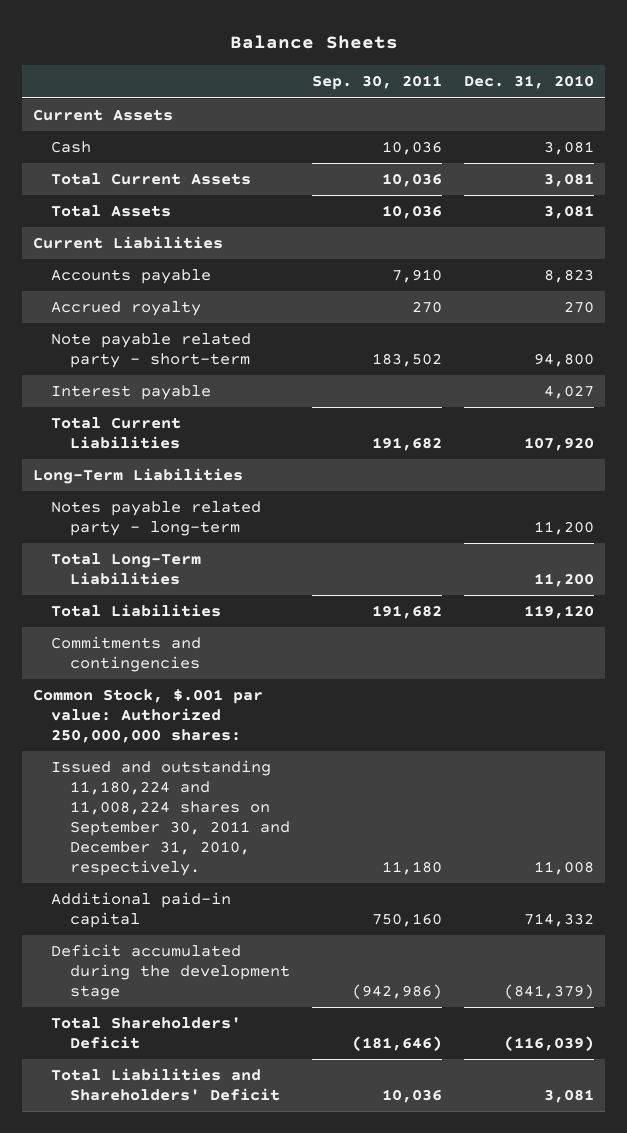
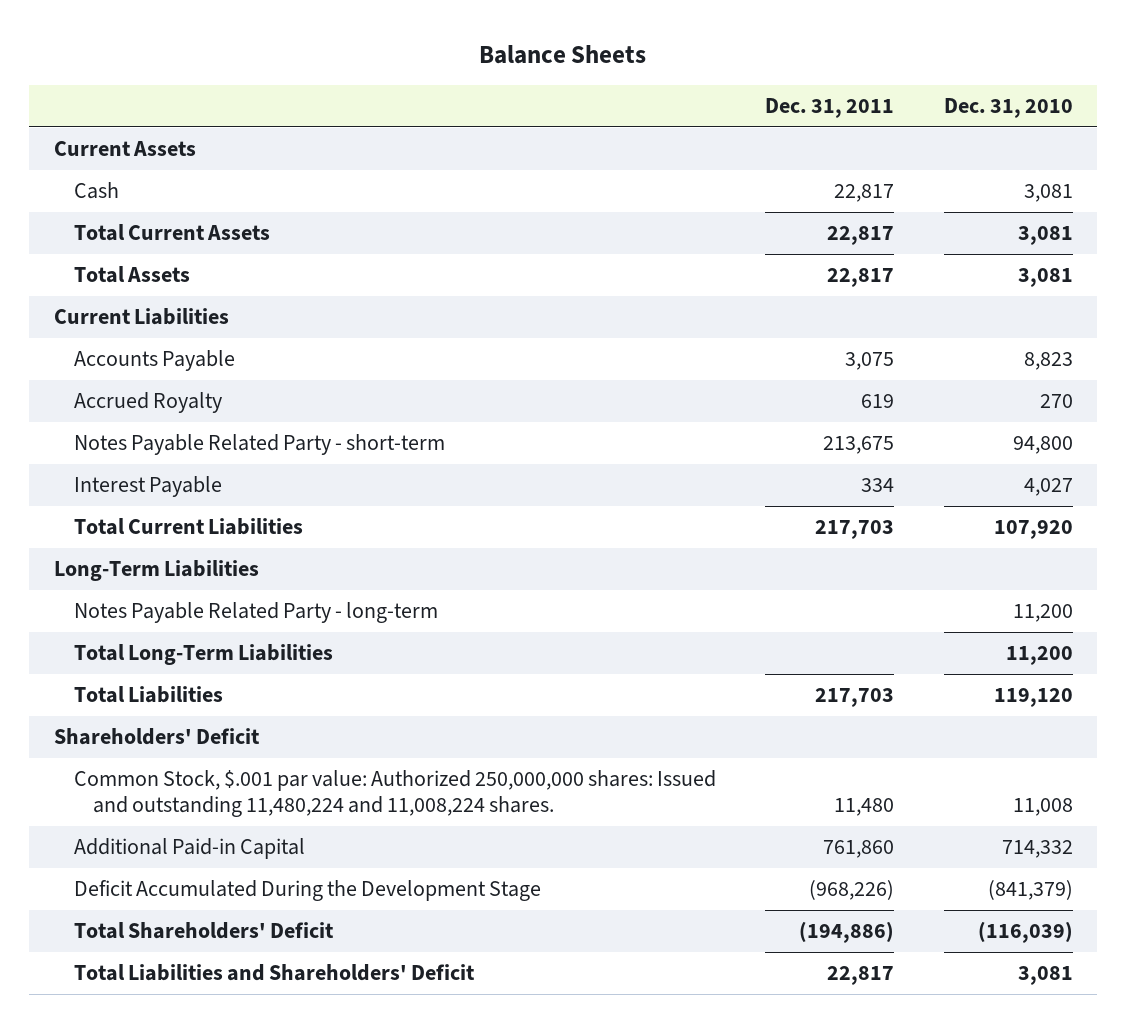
[311,75,442,91] Sep. 30, 2011 -> none
none -> [765,97,895,118] Dec. 31, 2011
[51,269,212,285] Accounts payable -> [73,349,235,371] Accounts Payable
[51,301,202,317] Accrued royalty -> [73,391,222,413] Accrued Royalty
[51,333,252,369] Note payable related party - short-term -> [73,433,445,455] Notes Payable Related Party - short-term
[51,385,212,401] Interest payable -> [73,475,222,497] Interest Payable
[51,501,262,537] Notes payable related party - long-term -> [73,601,438,623] Notes Payable Related Party - long-term
[51,636,202,673] Commitments and contingencies -> none
[33,689,264,743] Common Stock, $.001 par value: Authorized 250,000,000 shares: -> none
none -> [54,727,261,745] Shareholders' Deficit
[51,760,290,876] Issued and outstanding 11,180,224 and 11,008,224 shares on September 30, 2011 and December 31, 2010, respectively. -> [73,769,716,818] Common Stock, $.001 par value: Authorized 250,000,000 shares: Issued and outstanding 11,480,224 and 11,008,224 shares.
[51,892,232,929] Additional paid-in capital -> [73,837,305,859] Additional Paid-in Capital
[51,944,290,1000] Deficit accumulated during the development stage -> [73,879,541,901] Deficit Accumulated During the Development Stage

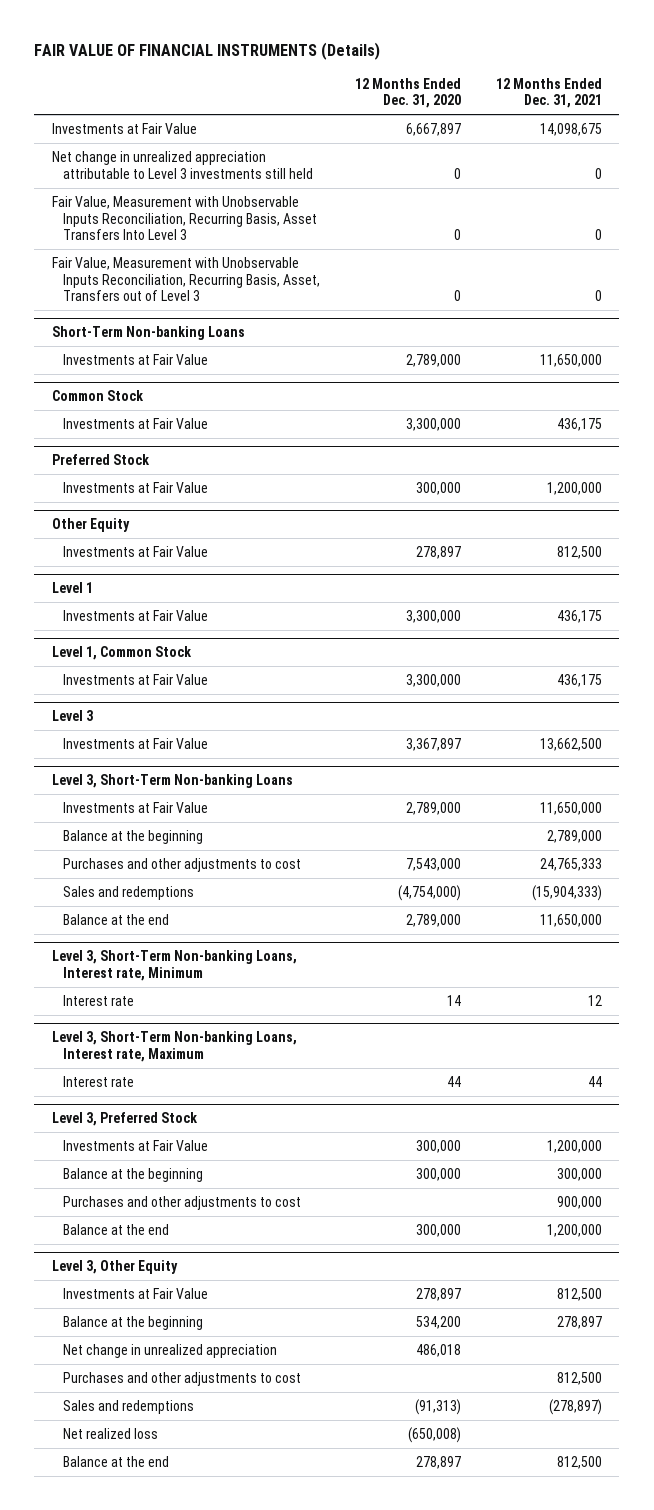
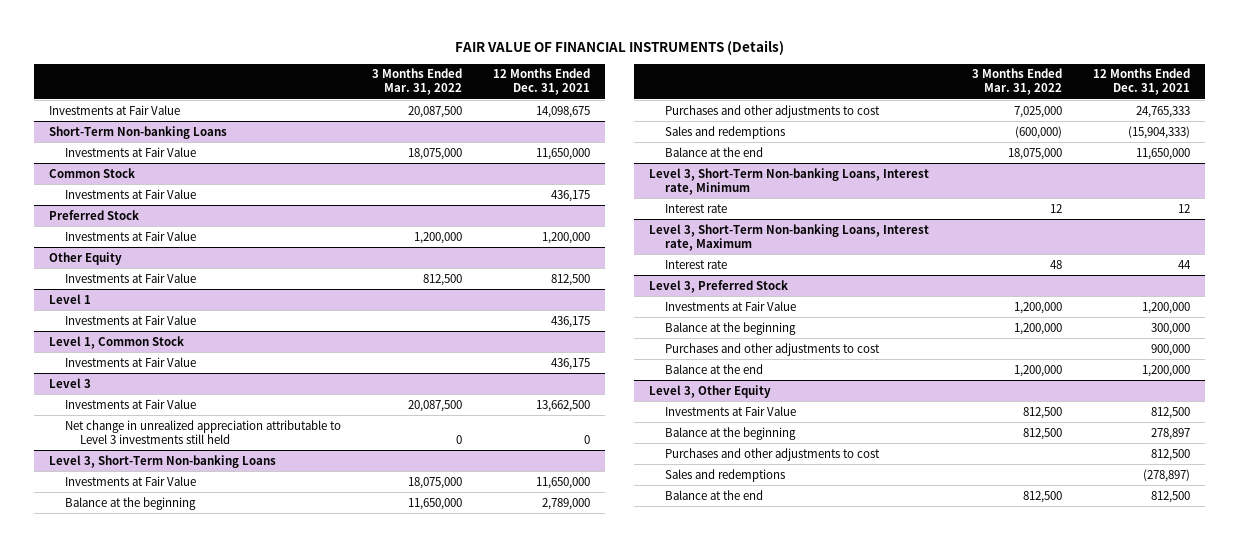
[354,77,461,109] 12 Months Ended Dec. 31, 2020 -> none
none -> [371,68,462,96] 3 Months Ended Mar. 31, 2022
[51,150,313,179] Net change in unrealized appreciation attributable to Level 3 investments still held -> none
[51,195,317,241] Fair Value, Measurement with Unobservable Inputs Reconciliation, Recurring Basis, Asset Transfers Into Level 3 -> none
[51,256,320,302] Fair Value, Measurement with Unobservable Inputs Reconciliation, Recurring Basis, Asset, Transfers out of Level 3 -> none
none -> [64,419,341,444] Net change in unrealized appreciation attributable to Level 3 investments still held
[62,1343,277,1358] Net change in unrealized appreciation -> none
[62,1427,158,1439] Net realized loss -> none

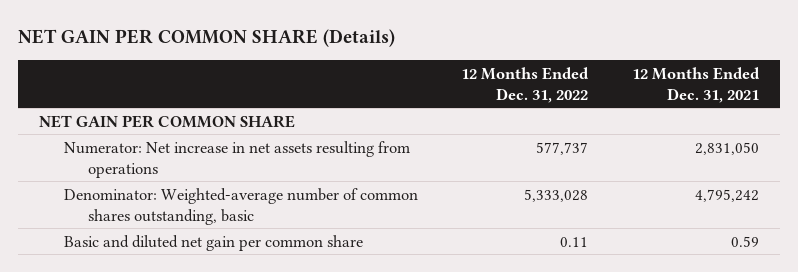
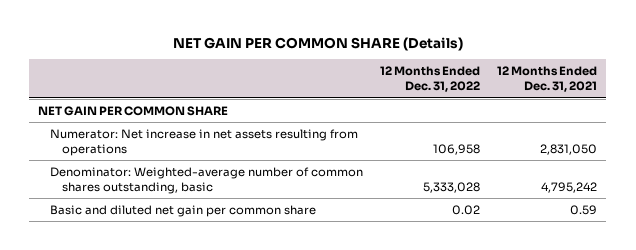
[536,141,589,155] 577,737 -> [433,144,481,156] 106,958
[560,236,589,247] 0.11 -> [452,204,481,215] 0.02

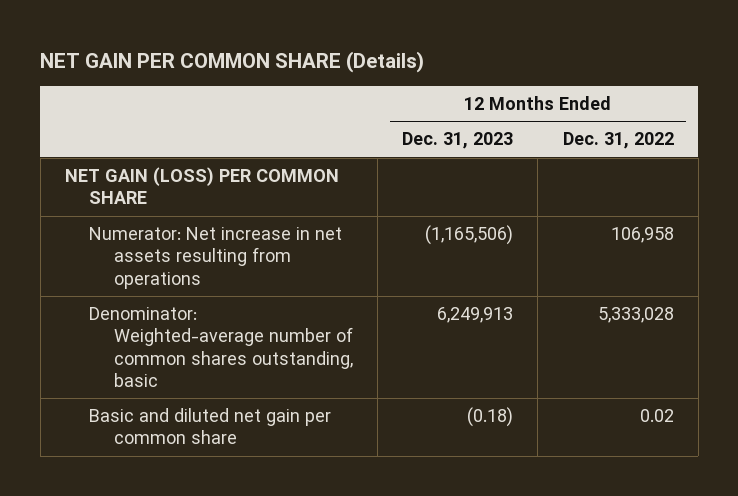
[497,66,598,93] 12 Months Ended Dec. 31, 2021 -> none
none -> [402,132,514,150] Dec. 31, 2023
[38,105,229,116] NET GAIN PER COMMON SHARE -> [64,167,339,205] NET GAIN (LOSS) PER COMMON SHARE

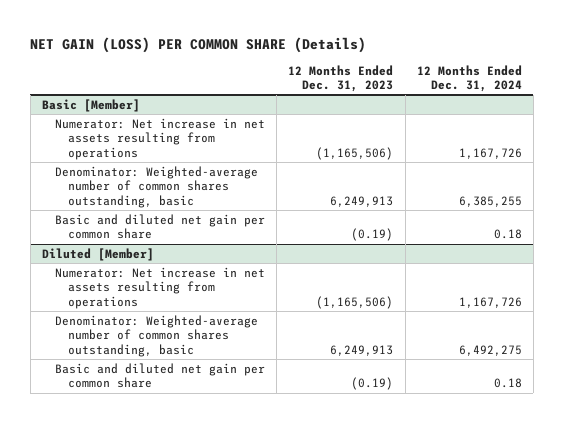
[40,50,425,73] NET GAIN PER COMMON SHARE (Details) -> [30,36,367,53] NET GAIN (LOSS) PER COMMON SHARE (Details)
[562,132,674,150] Dec. 31, 2022 -> none
none -> [416,64,522,93] 12 Months Ended Dec. 31, 2024
[64,167,339,205] NET GAIN (LOSS) PER COMMON SHARE -> none
none -> [41,98,140,112] Basic [Member]
[467,407,514,428] (0.18) -> [351,228,394,242] (0.19)
none -> [41,247,154,261] Diluted [Member]
none -> [55,266,266,309] Numerator: Net increase in net assets resulting from operations
none -> [55,314,259,357] Denominator: Weighted-average number of common shares outstanding, basic
none -> [55,362,266,389] Basic and diluted net gain per common share

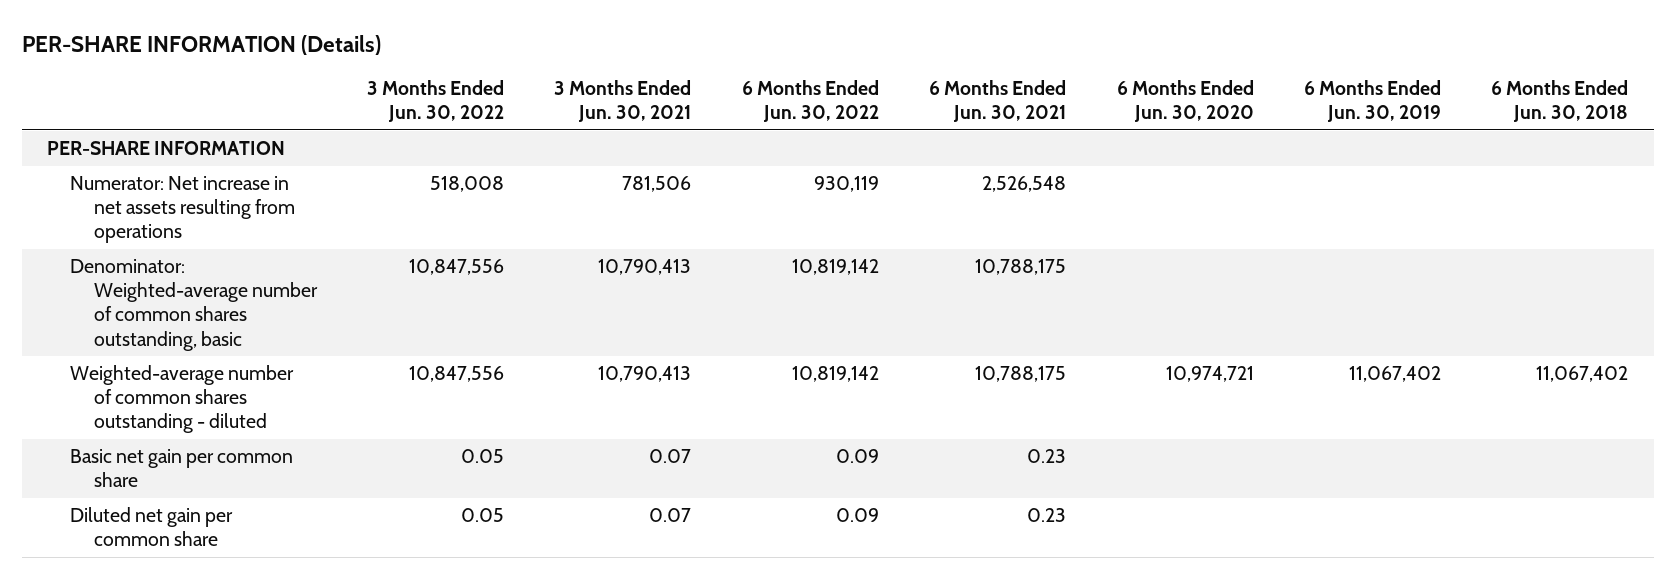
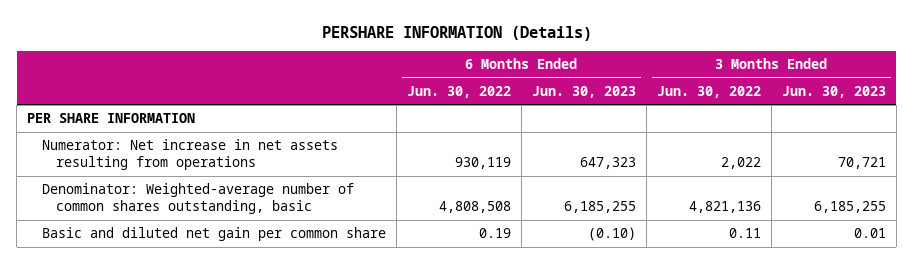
[21,34,381,55] PER-SHARE INFORMATION (Details) -> [321,25,592,41] PERSHARE INFORMATION (Details)
[554,80,692,123] 3 Months Ended Jun. 30, 2021 -> none
[929,80,1067,123] 6 Months Ended Jun. 30, 2021 -> none
[1116,80,1254,123] 6 Months Ended Jun. 30, 2020 -> none
[1303,80,1441,123] 6 Months Ended Jun. 30, 2019 -> none
[1491,80,1629,123] 6 Months Ended Jun. 30, 2018 -> none
none -> [531,85,636,98] Jun. 30, 2023
none -> [781,85,886,98] Jun. 30, 2023
[70,365,295,434] Weighted-average number of common shares outstanding - diluted -> none
[70,507,234,547] Diluted net gain per common share -> none
[46,141,285,156] PER-SHARE INFORMATION -> [27,113,196,124] PER SHARE INFORMATION
[429,176,504,193] 518,008 -> [720,157,761,170] 2,022
[408,259,504,276] 10,847,556 -> [688,201,761,214] 4,821,136
[791,259,879,276] 10,819,142 -> [438,201,511,214] 4,808,508
[70,449,294,488] Basic net gain per common share -> [41,227,386,242] Basic and diluted net gain per common share
[460,449,504,464] 0.05 -> [728,228,761,239] 0.11
[835,449,879,464] 0.09 -> [478,228,511,239] 0.19

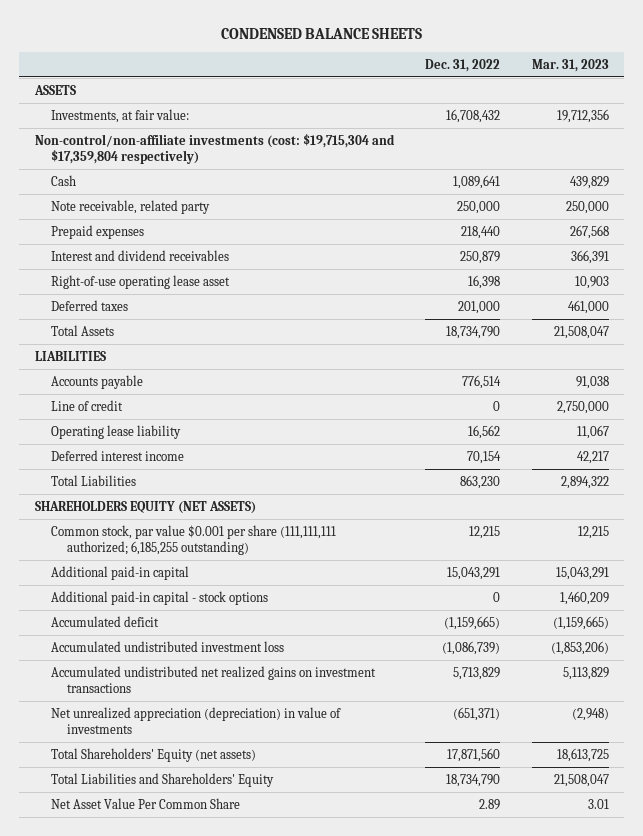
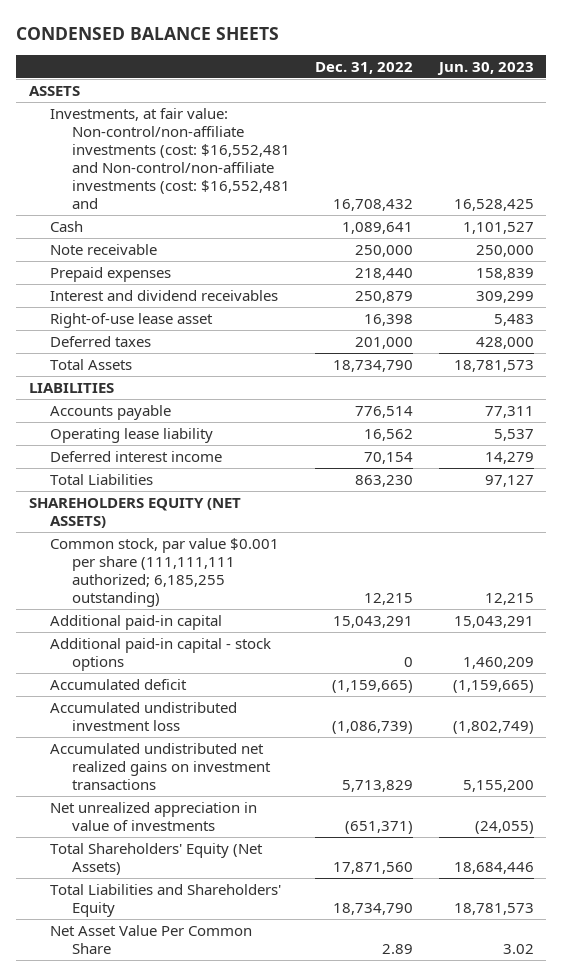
[531,58,609,72] Mar. 31, 2023 -> none
none -> [436,61,534,75] Jun. 30, 2023
[34,132,395,164] Non-control/non-affiliate investments (cost: $19,715,304 and $17,359,804 respectively) -> none
[51,108,190,123] Investments, at fair value: -> [50,107,290,209] Investments, at fair value: Non-control/non-affiliate investments (cost: $16,552,481 and Non-control/non-affiliate investments (cost: $16,552,481 and
[51,199,211,214] Note receivable, related party -> [50,243,158,255] Note receivable
[51,274,231,289] Right-of-use operating lease asset -> [50,312,214,328] Right-of-use lease asset
[51,399,124,411] Line of credit -> none
[51,706,342,734] Net unrealized appreciation (depreciation) in value of investments -> [50,801,258,831] Net unrealized appreciation in value of investments
[51,747,257,762] Total Shareholders' Equity (net assets) -> [50,842,264,875] Total Shareholders' Equity (Net Assets)

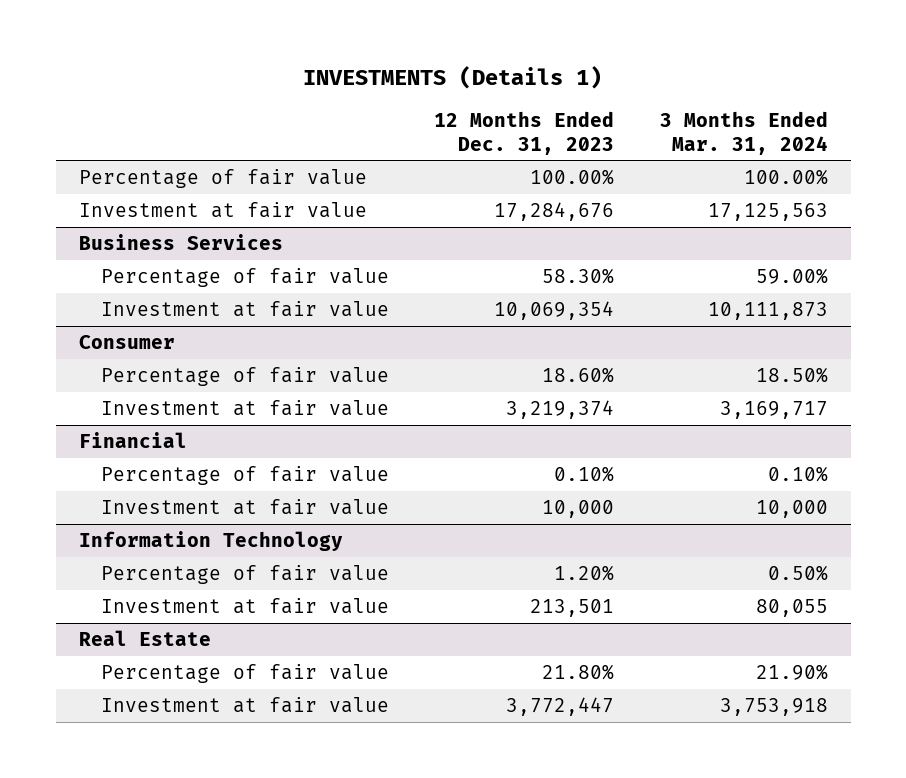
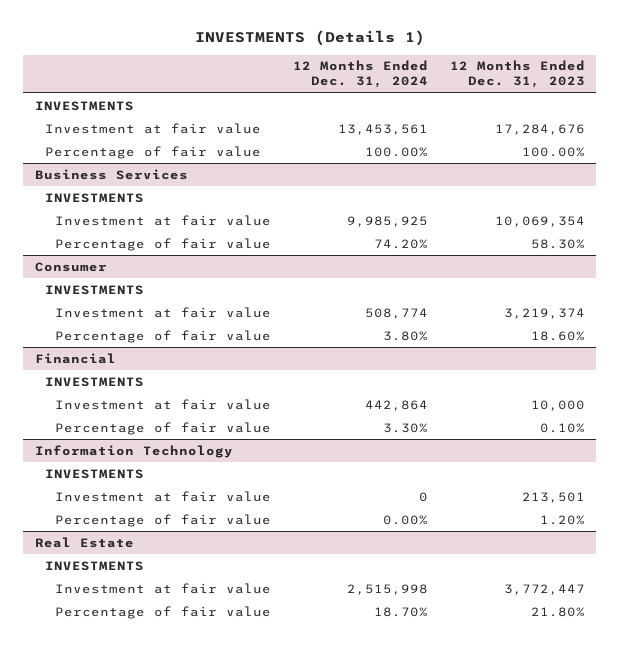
[659,110,828,155] 3 Months Ended Mar. 31, 2024 -> none
none -> [292,60,428,89] 12 Months Ended Dec. 31, 2024
none -> [34,100,134,111] INVESTMENTS
[78,168,367,188] Percentage of fair value -> [44,145,261,159] Percentage of fair value
none -> [44,192,144,203] INVESTMENTS
[100,267,389,287] Percentage of fair value -> [54,237,271,251] Percentage of fair value
none -> [44,284,144,295] INVESTMENTS
[100,366,389,386] Percentage of fair value -> [54,329,271,343] Percentage of fair value
none -> [44,376,144,387] INVESTMENTS
[100,465,389,485] Percentage of fair value -> [54,421,271,435] Percentage of fair value
none -> [44,468,144,479] INVESTMENTS
[100,564,389,584] Percentage of fair value -> [54,513,271,527] Percentage of fair value
none -> [44,560,144,571] INVESTMENTS
[100,663,389,683] Percentage of fair value -> [54,605,271,619] Percentage of fair value

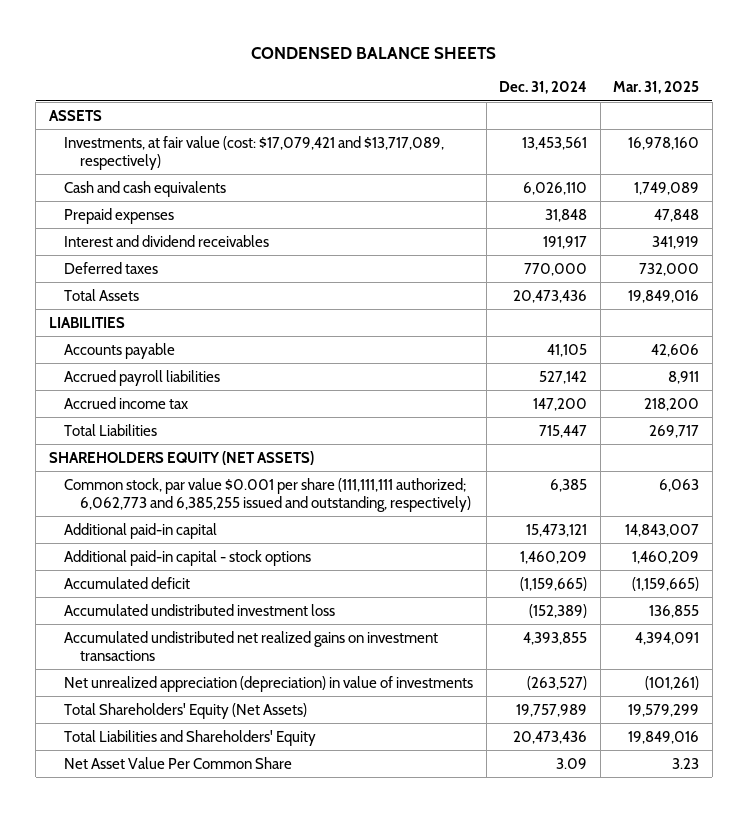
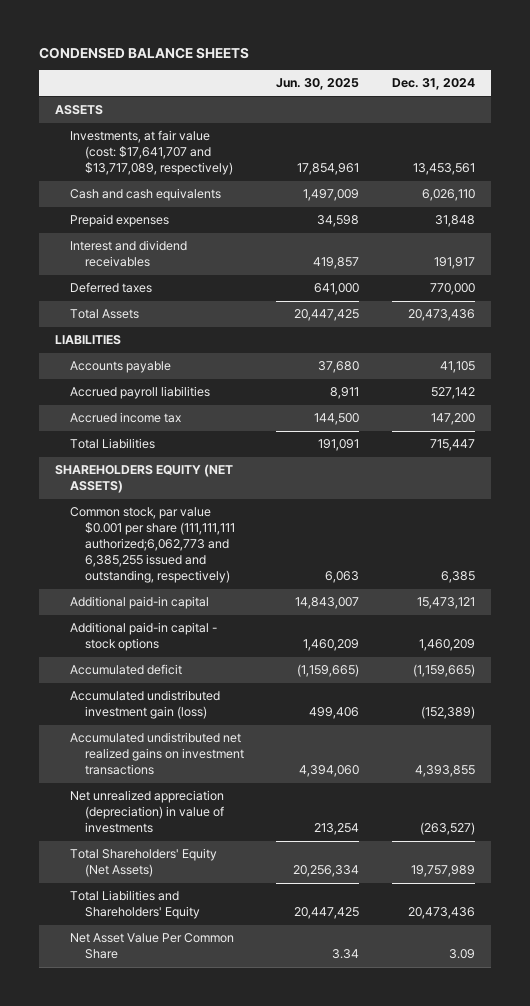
[613,81,700,95] Mar. 31, 2025 -> none
none -> [276,78,360,91] Jun. 30, 2025
[64,135,445,170] Investments, at fair value (cost: $17,079,421 and $13,717,089, respectively) -> [69,130,233,176] Investments, at fair value (cost: $17,641,707 and $13,717,089, respectively)
[64,477,471,512] Common stock, par value $0.001 per share (111,111,111 authorized; 6,062,773 and 6,385,255 issued and outstanding, respectively) -> [69,507,235,584] Common stock, par value $0.001 per share (111,111,111 authorized;6,062,773 and 6,385,255 issued and outstanding, respectively)
[64,603,336,616] Accumulated undistributed investment loss -> [69,690,220,720] Accumulated undistributed investment gain (loss)

